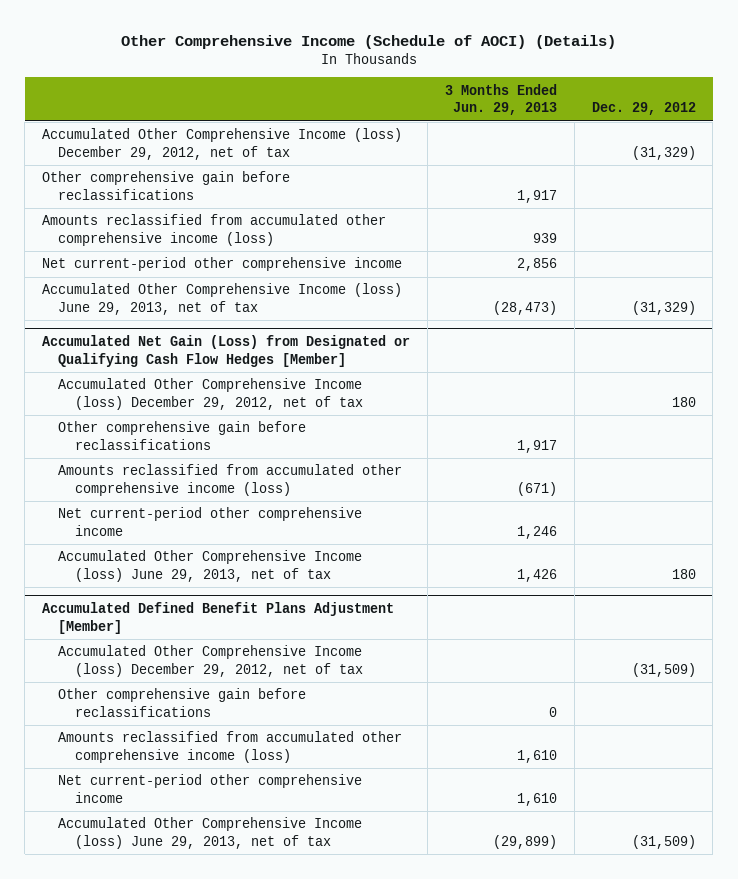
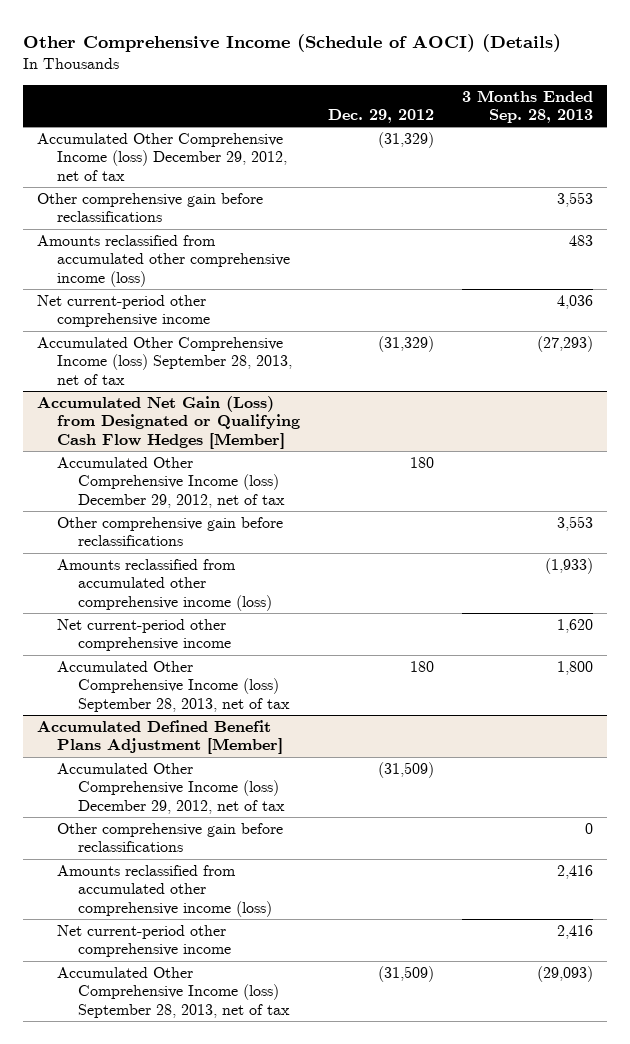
[444,83,557,116] 3 Months Ended Jun. 29, 2013 -> none
none -> [462,89,594,124] 3 Months Ended Sep. 28, 2013
[42,283,403,315] Accumulated Other Comprehensive Income (loss) June 29, 2013, net of tax -> [37,337,293,385] Accumulated Other Comprehensive Income (loss) September 28, 2013, net of tax
[58,550,363,582] Accumulated Other Comprehensive Income (loss) June 29, 2013, net of tax -> [57,661,290,712] Accumulated Other Comprehensive Income (loss) September 28, 2013, net of tax
[58,817,363,849] Accumulated Other Comprehensive Income (loss) June 29, 2013, net of tax -> [57,967,290,1018] Accumulated Other Comprehensive Income (loss) September 28, 2013, net of tax

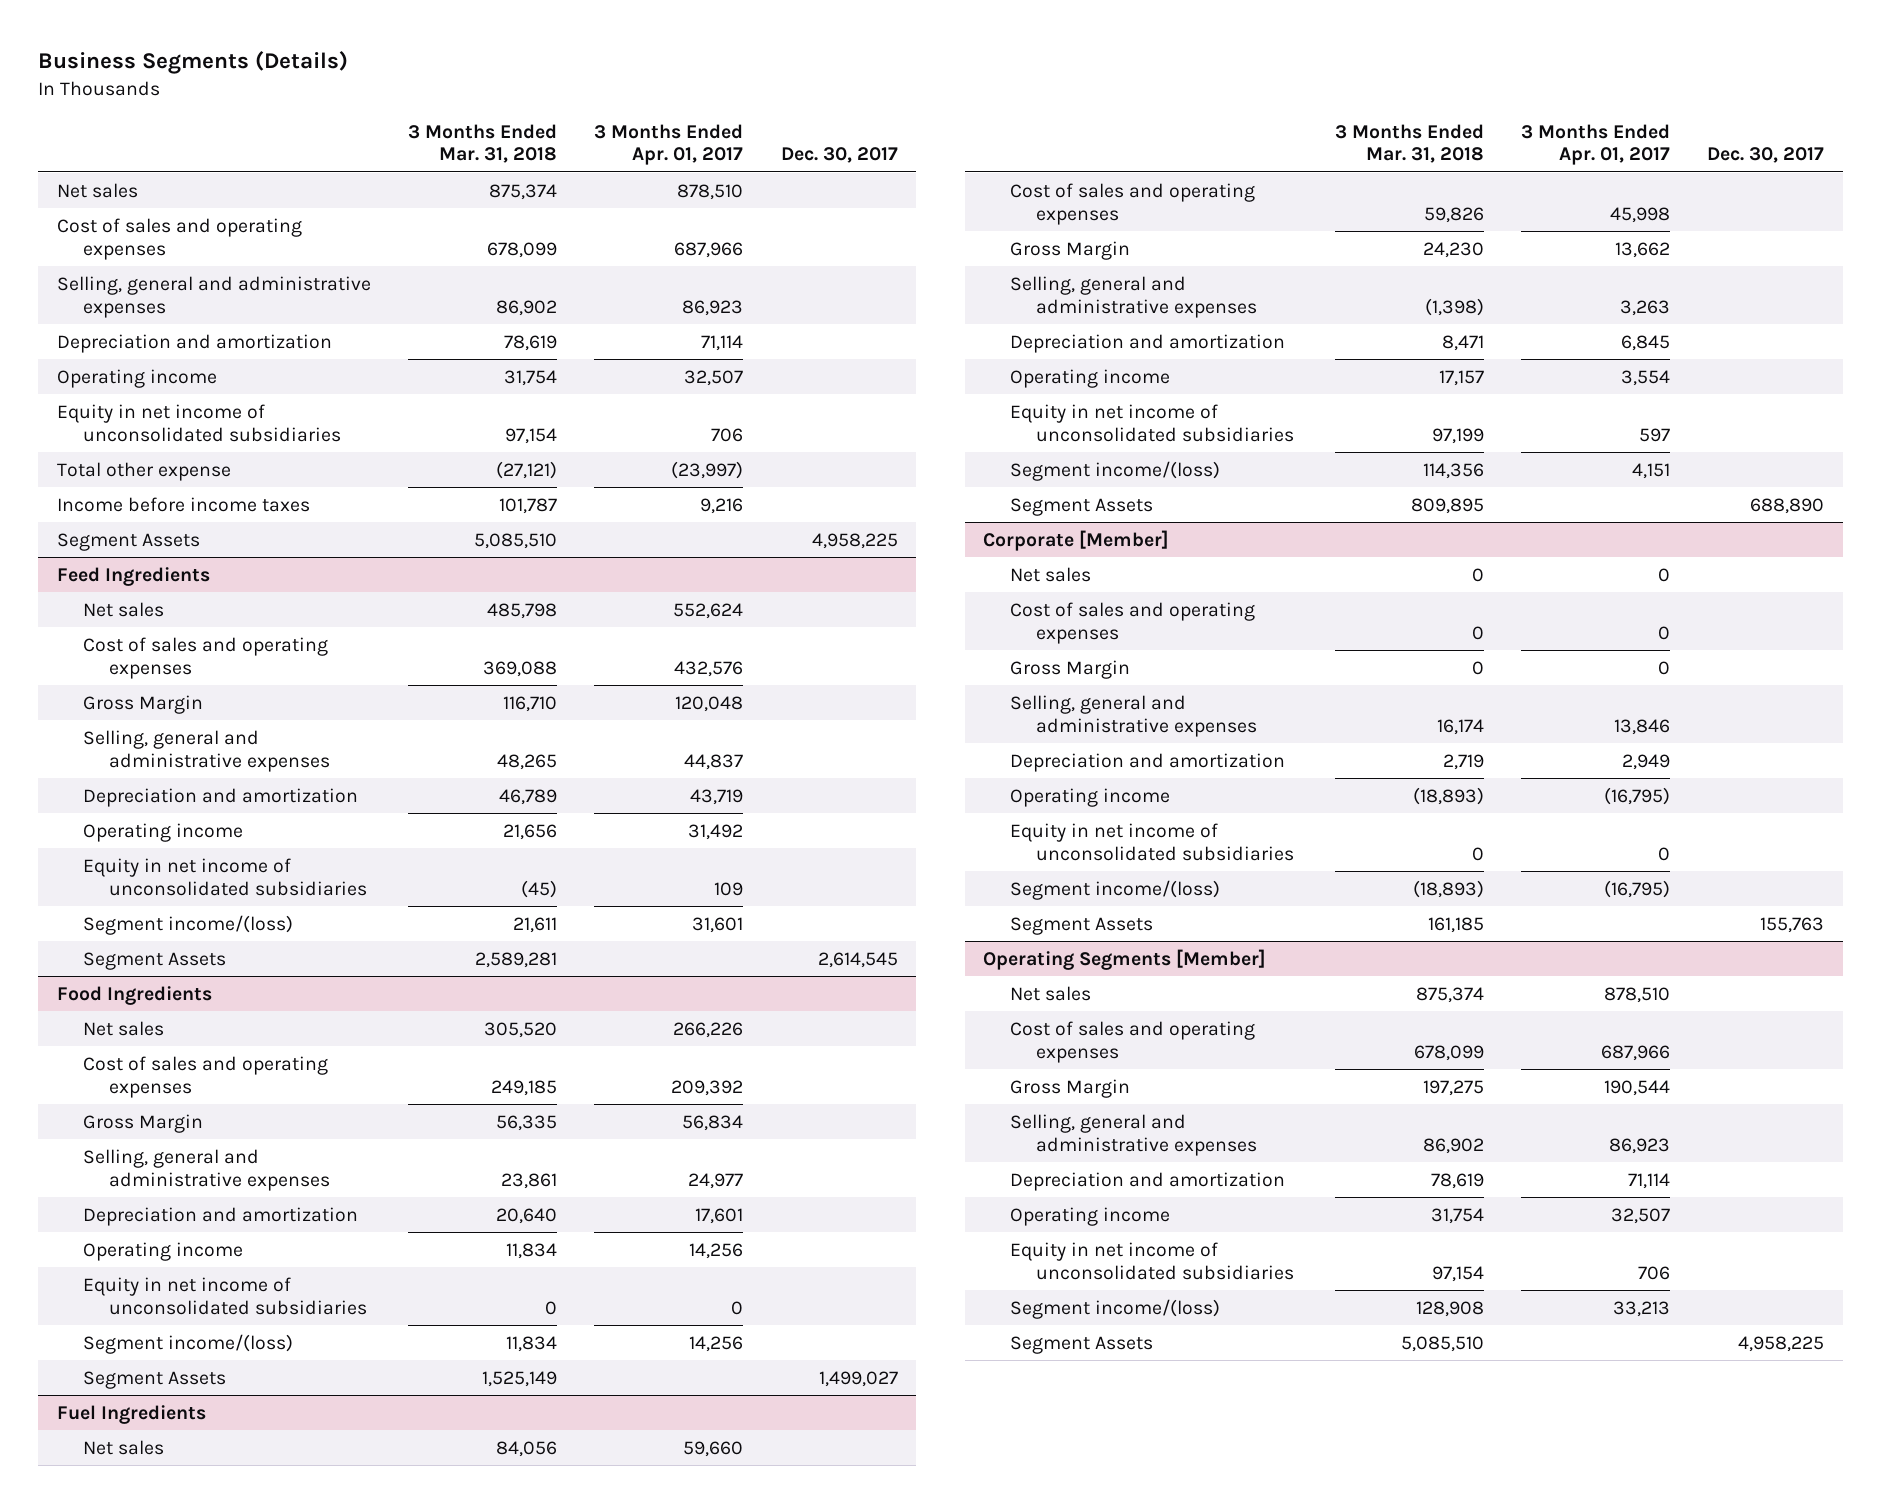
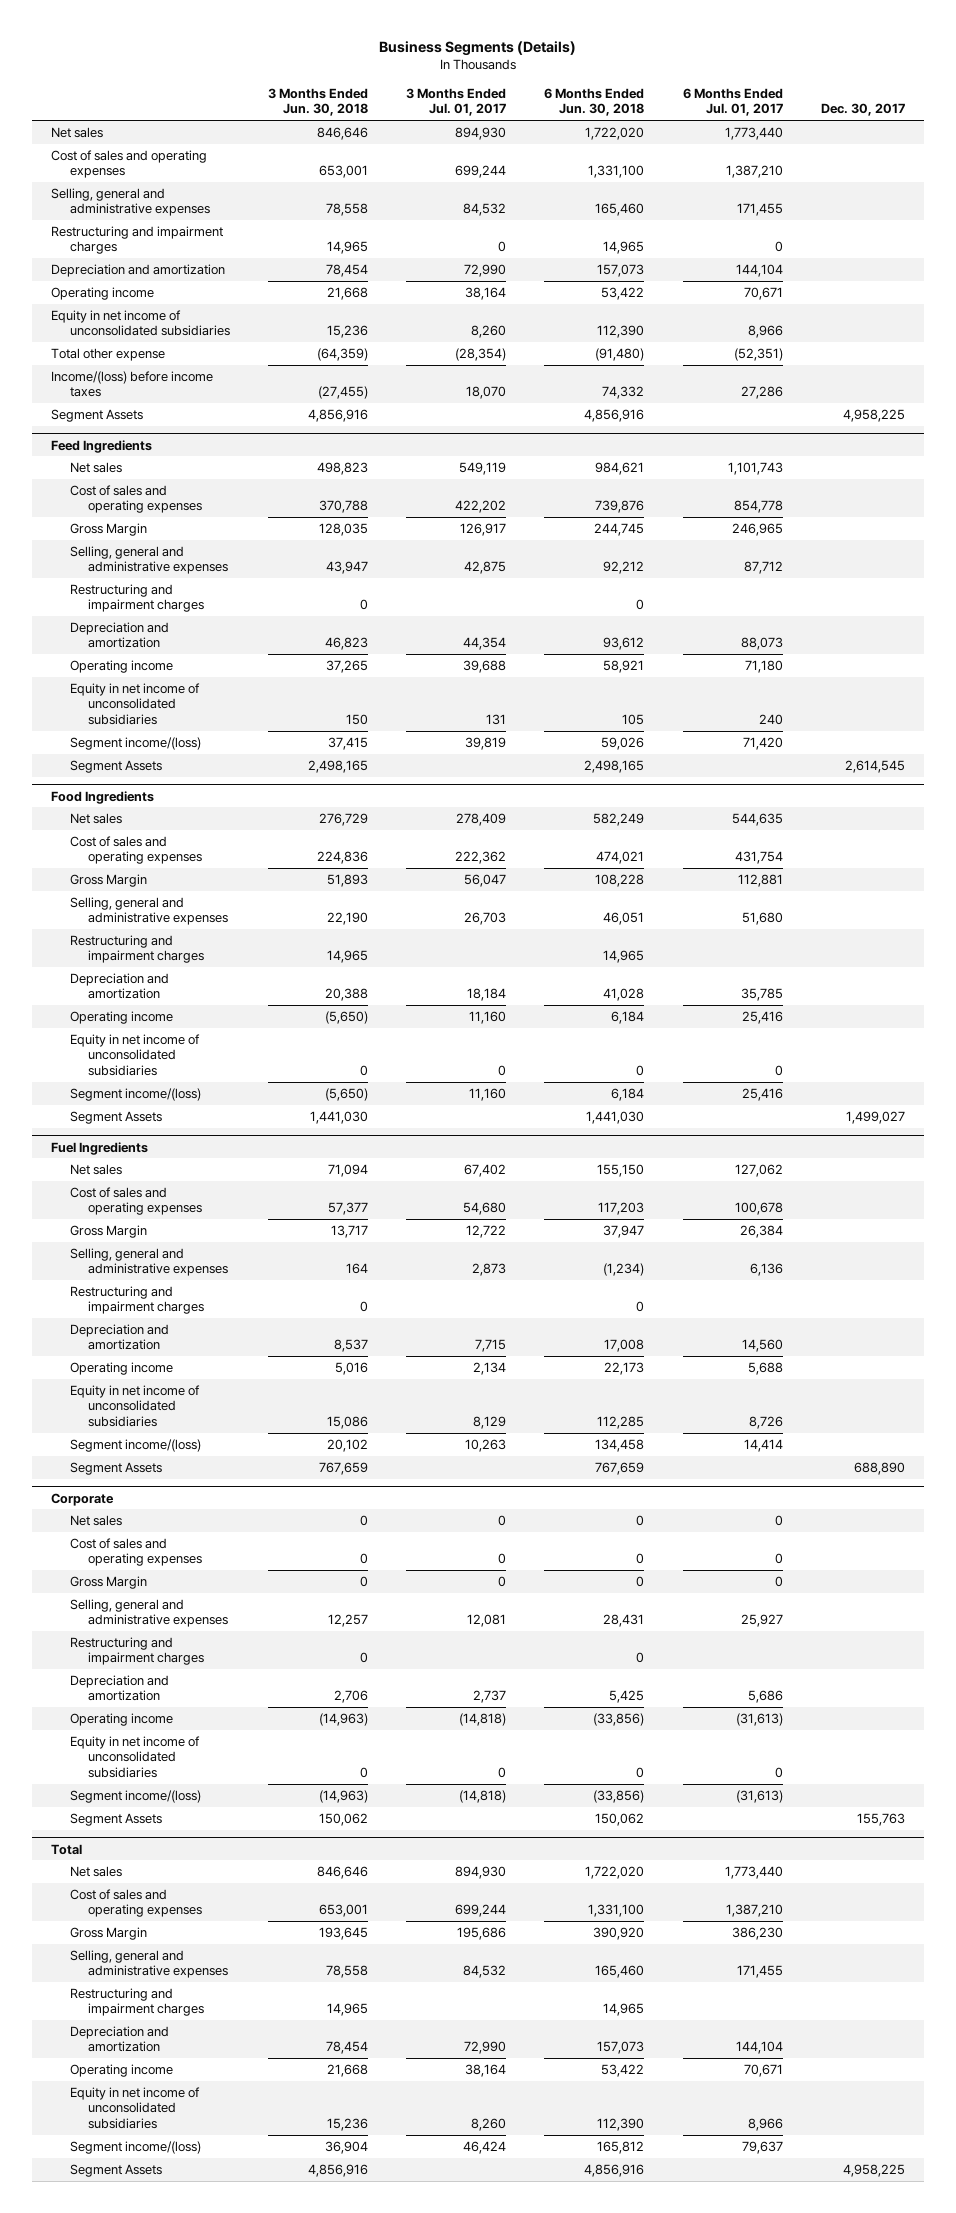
[408,123,558,164] 3 Months Ended Mar. 31, 2018 -> none
[594,123,744,166] 3 Months Ended Apr. 01, 2017 -> none
none -> [267,87,368,117] 3 Months Ended Jun. 30, 2018
none -> [406,87,507,117] 3 Months Ended Jul. 01, 2017
none -> [544,87,645,117] 6 Months Ended Jun. 30, 2018
none -> [682,87,783,117] 6 Months Ended Jul. 01, 2017
none -> [51,225,224,255] Restructuring and impairment charges
[56,496,310,512] Income before income taxes -> [51,370,214,398] Income/(loss) before income taxes
none -> [69,583,204,613] Restructuring and impairment charges
none -> [69,934,204,964] Restructuring and impairment charges
none -> [69,1285,204,1315] Restructuring and impairment charges
[983,529,1170,551] Corporate [Member] -> [51,1492,115,1506] Corporate
none -> [69,1636,204,1666] Restructuring and impairment charges
[983,948,1267,970] Operating Segments [Member] -> [51,1843,83,1855] Total
none -> [69,1987,204,2017] Restructuring and impairment charges

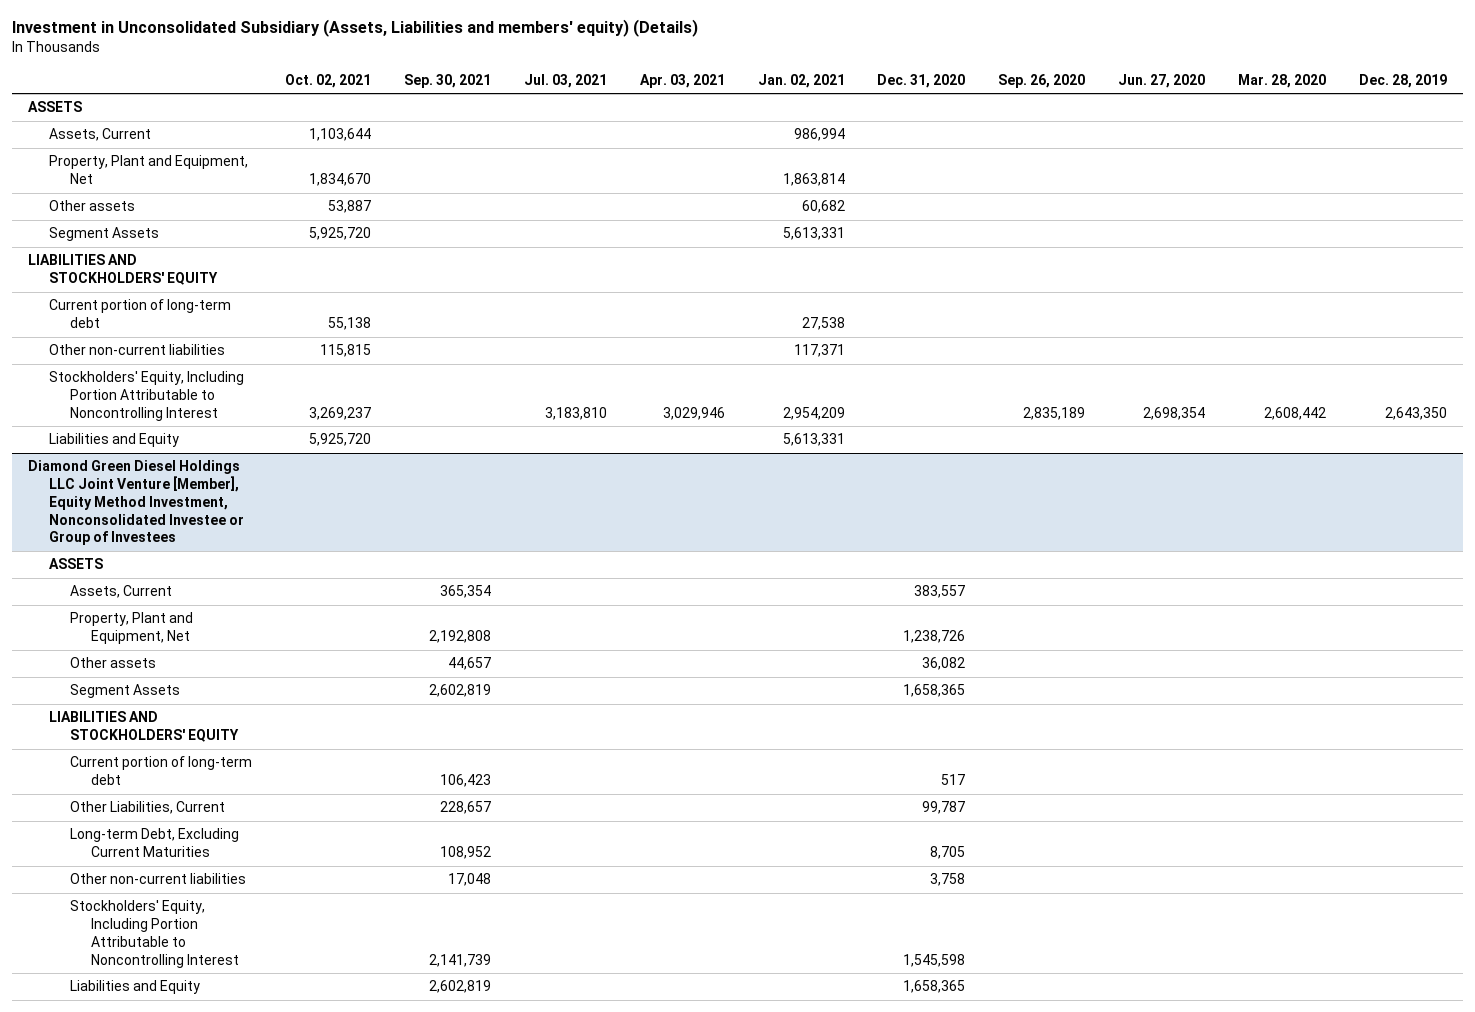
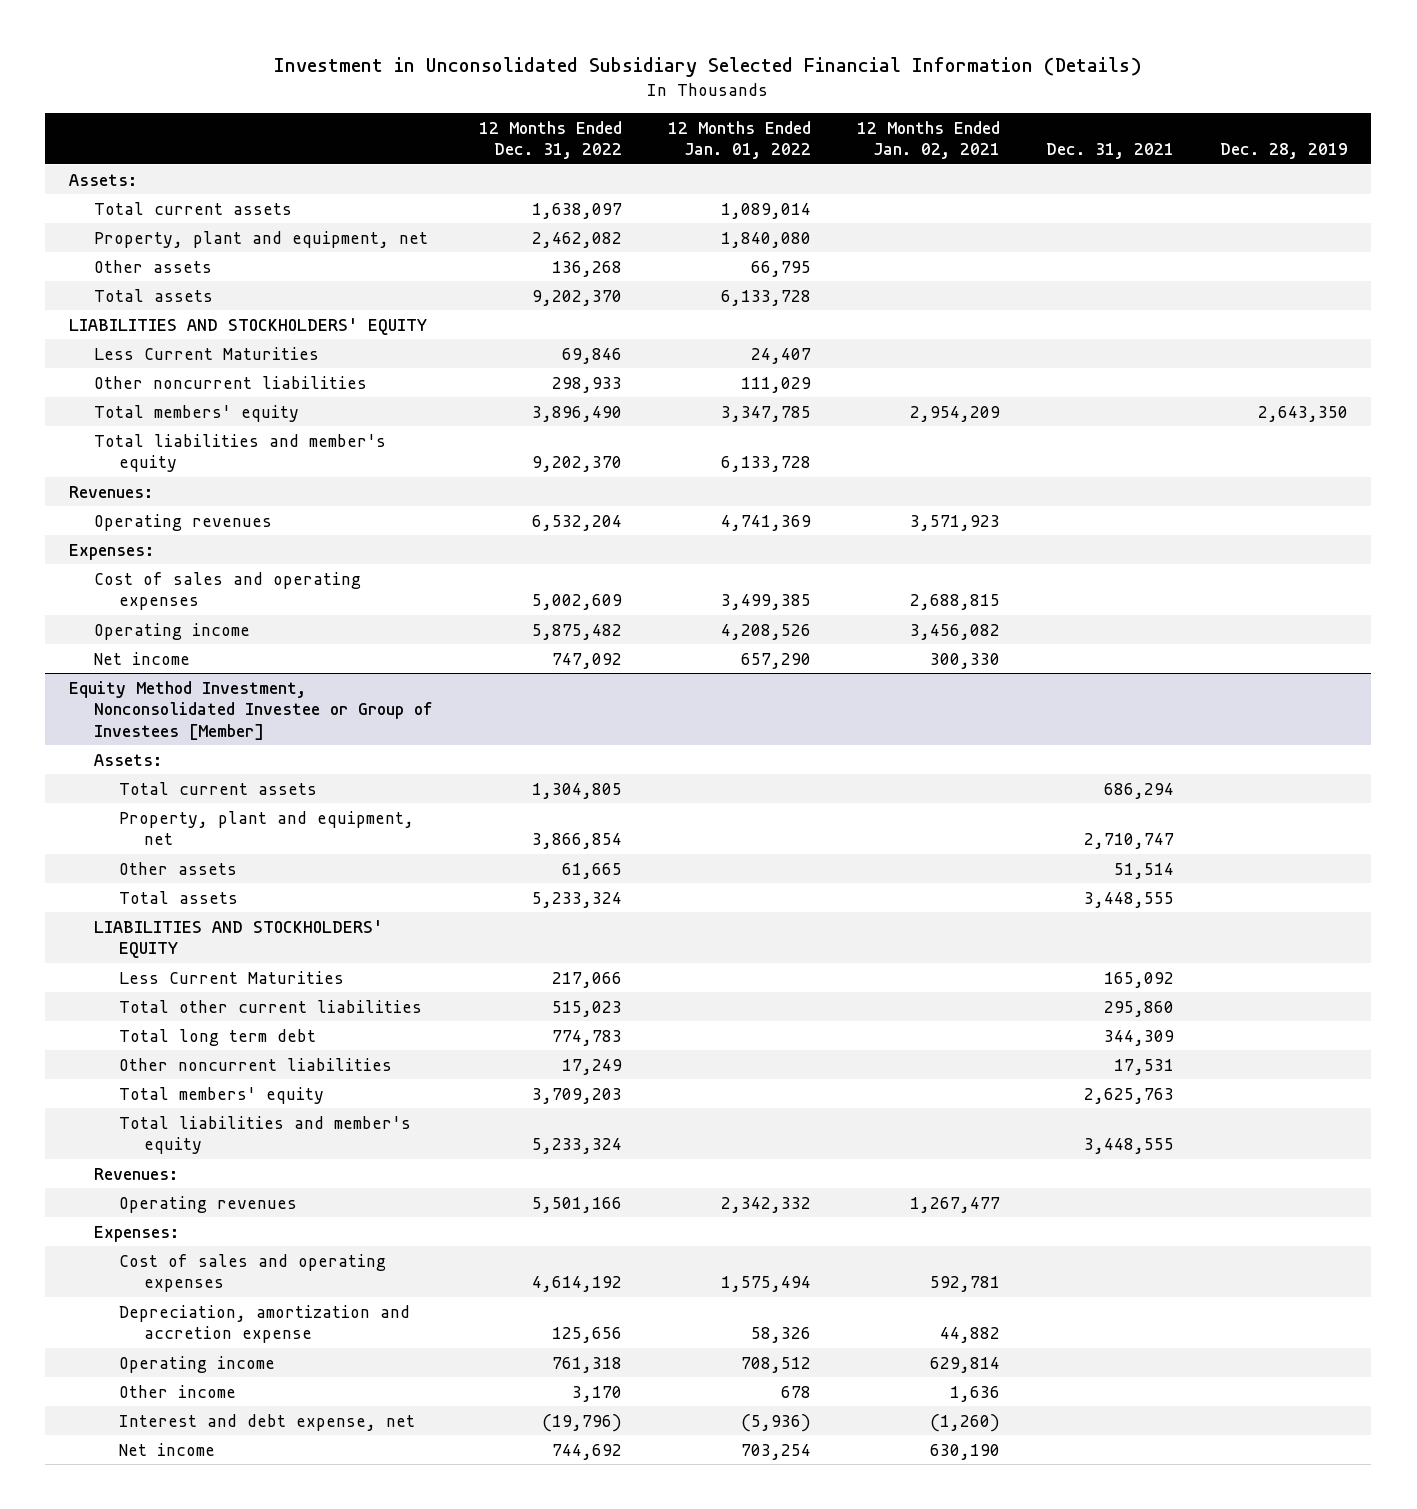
[11,19,698,38] Investment in Unconsolidated Subsidiary (Assets, Liabilities and members' equity) (Details) -> [274,57,1143,78] Investment in Unconsolidated Subsidiary Selected Financial Information (Details)
[285,73,372,88] Oct. 02, 2021 -> none
[403,73,491,88] Sep. 30, 2021 -> none
[523,73,607,88] Jul. 03, 2021 -> none
[639,73,725,88] Apr. 03, 2021 -> none
[757,73,845,88] Jan. 02, 2021 -> none
[877,73,966,88] Dec. 31, 2020 -> none
[998,73,1086,88] Sep. 26, 2020 -> none
[1118,73,1206,88] Jun. 27, 2020 -> none
[1237,73,1326,88] Mar. 28, 2020 -> none
none -> [478,120,622,160] 12 Months Ended Dec. 31, 2022
none -> [668,120,812,160] 12 Months Ended Jan. 01, 2022
none -> [857,120,1001,160] 12 Months Ended Jan. 02, 2021
none -> [1046,143,1175,160] Dec. 31, 2021
[28,101,83,113] ASSETS -> [68,173,137,186] Assets:
[49,128,152,142] Assets, Current -> [93,201,292,215] Total current assets
[49,155,249,185] Property, Plant and Equipment, Net -> [93,230,428,248] Property, plant and equipment, net
[49,227,160,242] Segment Assets -> [93,288,213,302] Total assets
[49,299,232,329] Current portion of long-term debt -> [93,346,319,360] Less Current Maturities
[49,344,226,356] Other non-current liabilities -> [93,375,367,389] Other noncurrent liabilities
[49,371,245,421] Stockholders' Equity, Including Portion Attributable to Noncontrolling Interest -> [93,404,299,422] Total members' equity
[49,433,180,448] Liabilities and Equity -> [93,433,386,473] Total liabilities and member's equity
none -> [68,485,153,498] Revenues:
none -> [93,513,272,531] Operating revenues
none -> [68,543,154,560] Expenses:
none -> [93,571,361,611] Cost of sales and operating expenses
none -> [93,622,250,640] Operating income
none -> [93,651,190,665] Net income
[28,460,245,546] Diamond Green Diesel Holdings LLC Joint Venture [Member], Equity Method Investment, Nonconsolidated Investee or Group of Investees -> [68,680,433,740] Equity Method Investment, Nonconsolidated Investee or Group of Investees [Member]
[49,558,104,570] ASSETS -> [93,753,162,766] Assets:
[70,585,173,599] Assets, Current -> [119,781,318,795] Total current assets
[70,612,194,645] Property, Plant and Equipment, Net -> [119,810,415,846] Property, plant and equipment, net
[70,684,181,699] Segment Assets -> [119,890,239,904] Total assets
[70,756,253,786] Current portion of long-term debt -> [119,970,345,984] Less Current Maturities
[70,801,226,815] Other Liabilities, Current -> [119,999,423,1013] Total other current liabilities
[70,828,240,858] Long-term Debt, Excluding Current Maturities -> [119,1028,317,1046] Total long term debt
[70,873,247,885] Other non-current liabilities -> [119,1057,393,1071] Other noncurrent liabilities
[70,900,240,968] Stockholders' Equity, Including Portion Attributable to Noncontrolling Interest -> [119,1086,325,1104] Total members' equity
[70,980,201,995] Liabilities and Equity -> [119,1115,412,1155] Total liabilities and member's equity
none -> [93,1167,178,1180] Revenues:
none -> [119,1195,298,1213] Operating revenues
none -> [93,1225,179,1242] Expenses:
none -> [119,1253,387,1293] Cost of sales and operating expenses
none -> [119,1304,411,1344] Depreciation, amortization and accretion expense
none -> [119,1355,276,1373] Operating income
none -> [119,1384,237,1398] Other income
none -> [119,1413,416,1431] Interest and debt expense, net
none -> [119,1442,216,1456] Net income

